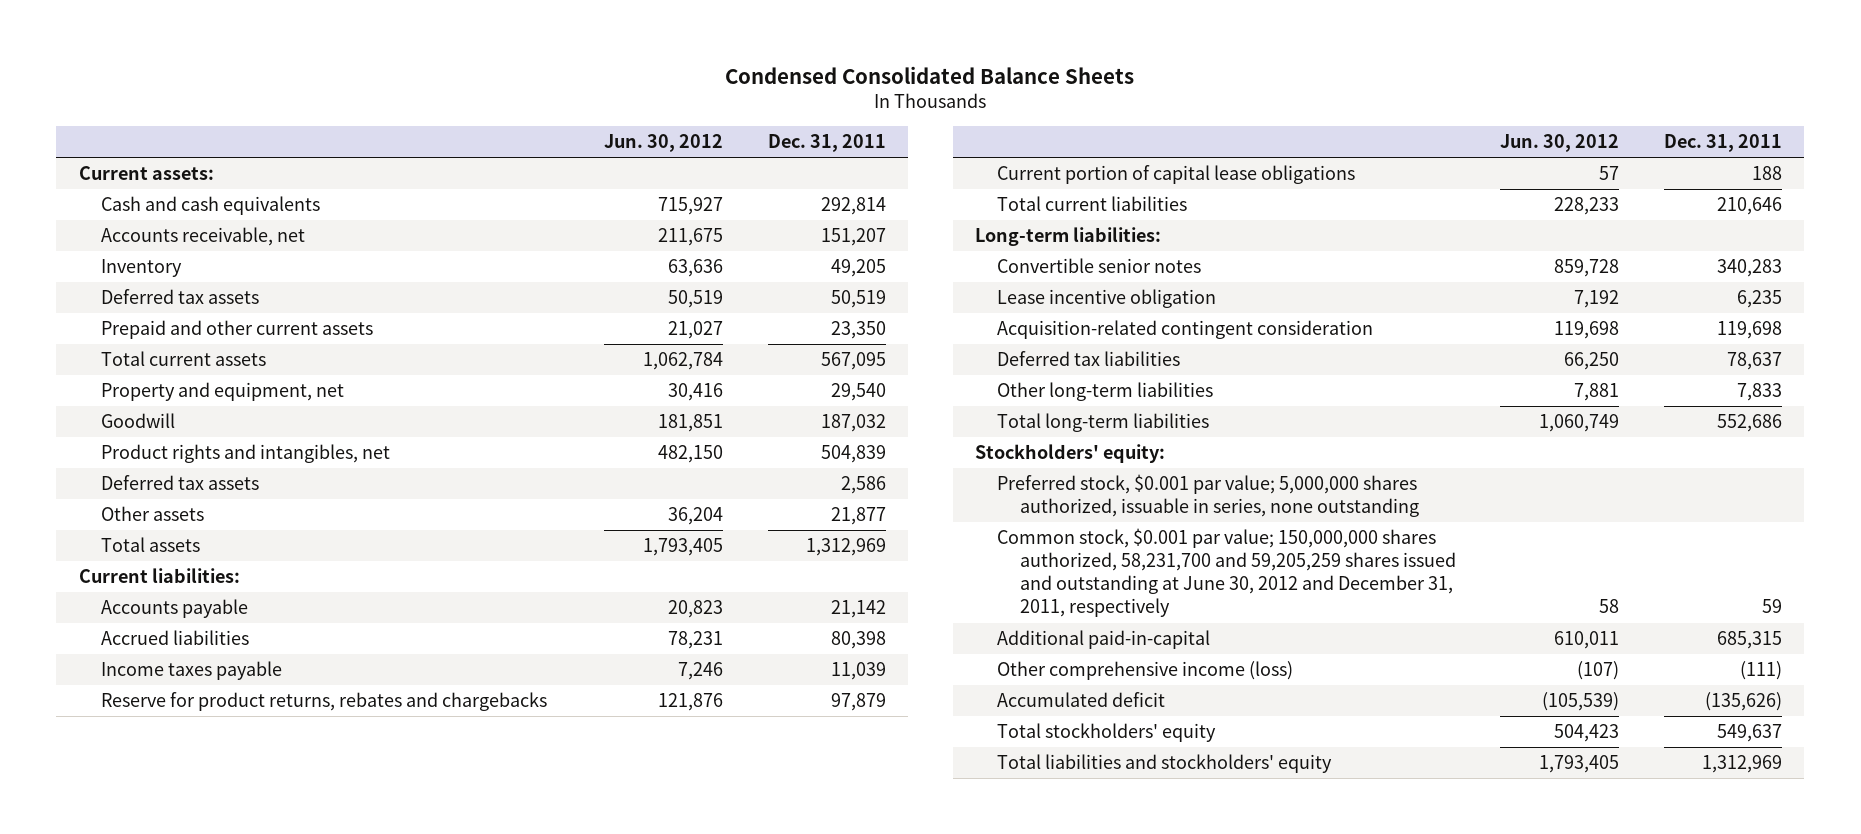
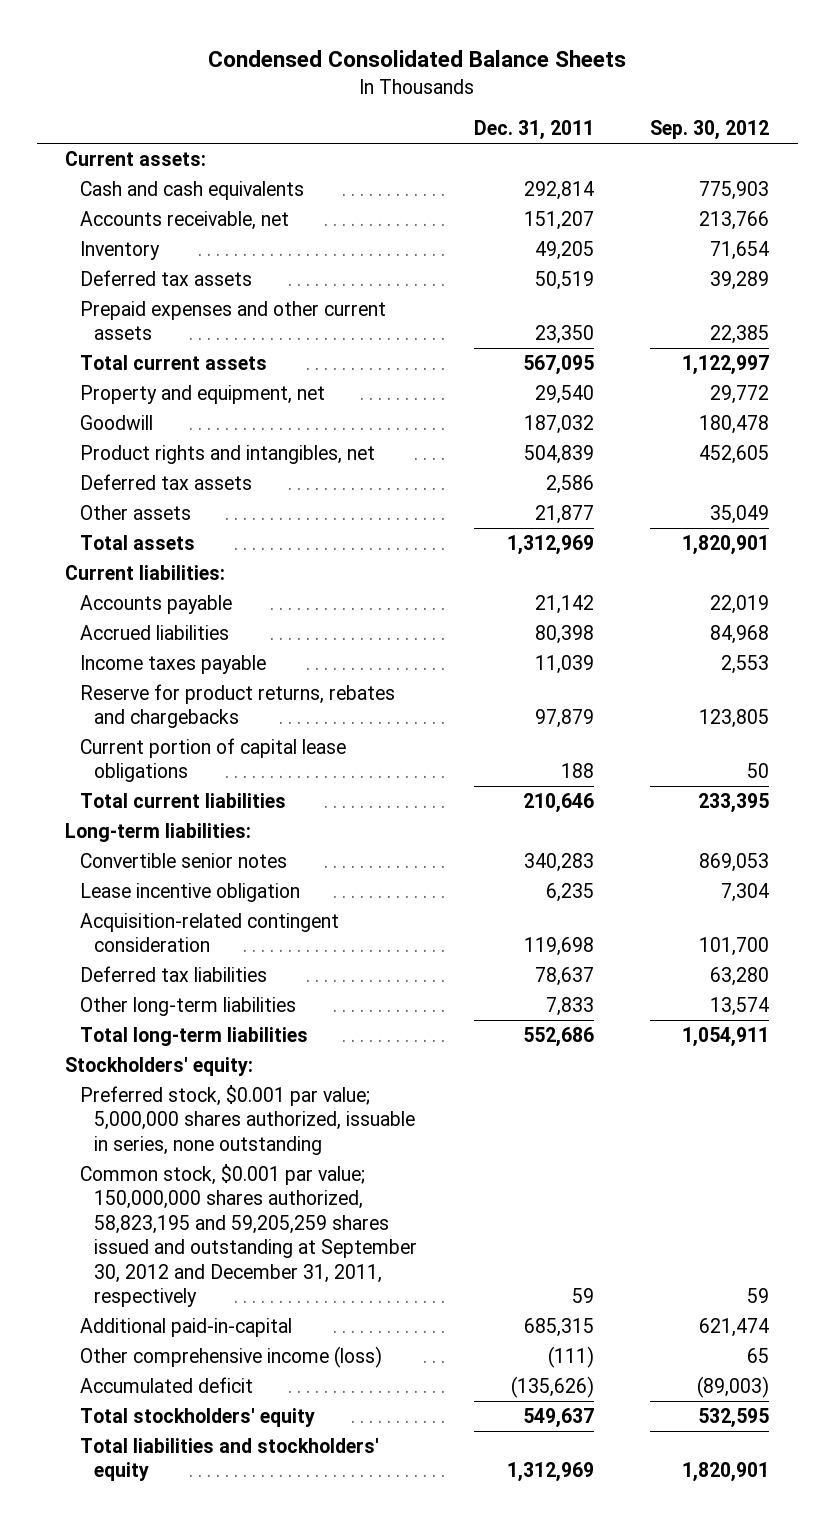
[604,134,724,153] Jun. 30, 2012 -> none
none -> [650,120,770,141] Sep. 30, 2012
[101,320,374,340] Prepaid and other current assets -> [79,300,386,341] Prepaid expenses and other current assets
[997,528,1456,618] Common stock, $0.001 par value; 150,000,000 shares authorized, 58,231,700 and 59,205,259 shares issued and outstanding at June 30, 2012 and December 31, 2011, respectively -> [79,1163,418,1308] Common stock, $0.001 par value; 150,000,000 shares authorized, 58,823,195 and 59,205,259 shares issued and outstanding at September 30, 2012 and December 31, 2011, respectively

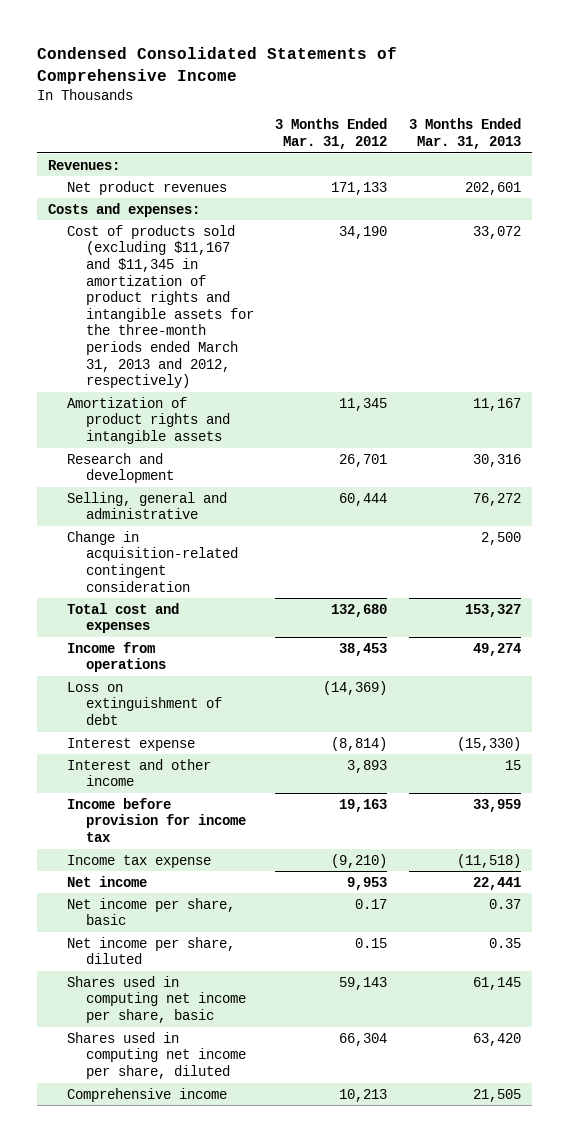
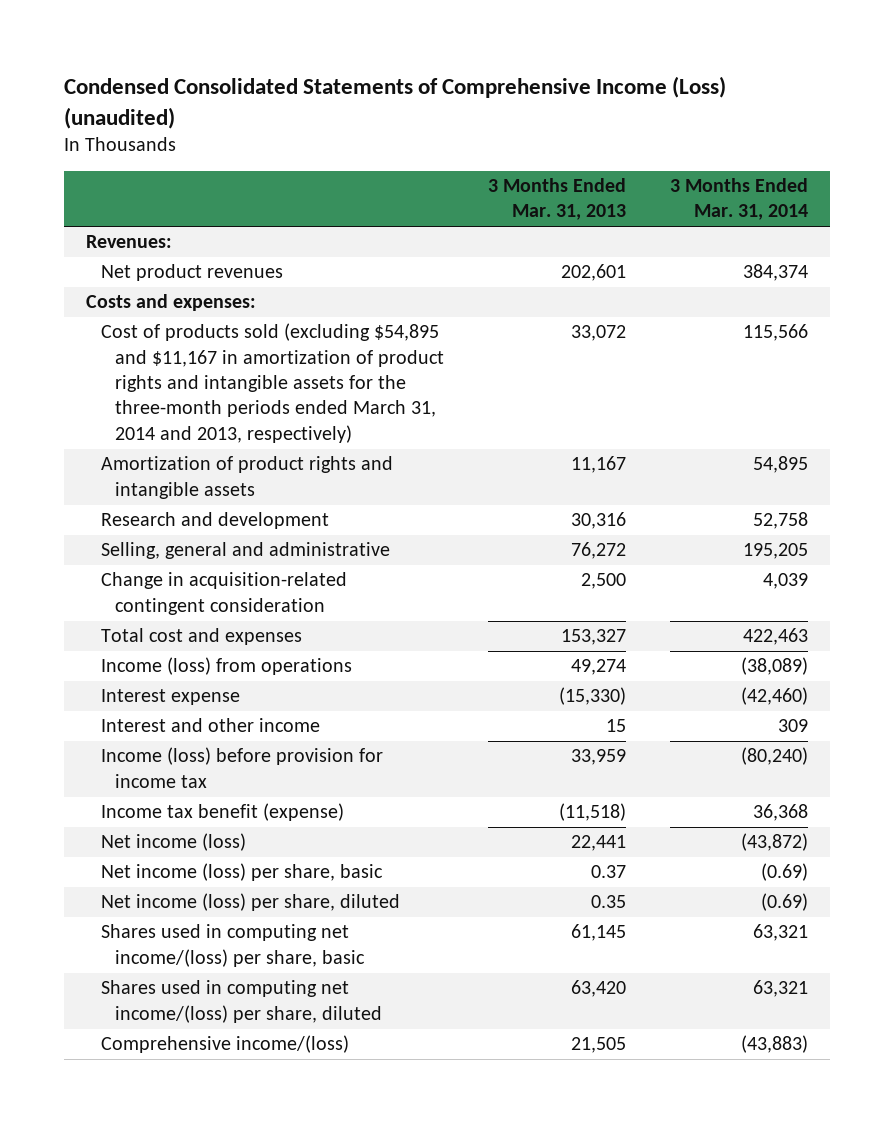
[36,46,397,84] Condensed Consolidated Statements of Comprehensive Income -> [64,76,727,129] Condensed Consolidated Statements of Comprehensive Income (Loss) (unaudited)
[275,118,388,150] 3 Months Ended Mar. 31, 2012 -> none
none -> [670,178,809,221] 3 Months Ended Mar. 31, 2014
[66,224,254,389] Cost of products sold (excluding $11,167 and $11,345 in amortization of product rights and intangible assets for the three-month periods ended March 31, 2013 and 2012, respectively) -> [100,323,445,443] Cost of products sold (excluding $54,895 and $11,167 in amortization of product rights and intangible assets for the three-month periods ended March 31, 2014 and 2013, respectively)
[66,681,222,726] Loss on extinguishment of debt -> none
[66,641,166,673] Income from operations -> [100,657,352,676] Income (loss) from operations
[66,797,246,843] Income before provision for income tax -> [100,747,383,788] Income (loss) before provision for income tax
[66,854,211,868] Income tax expense -> [100,803,344,822] Income tax benefit (expense)
[66,875,147,887] Net income -> [100,833,246,852] Net income (loss)
[66,897,235,926] Net income per share, basic -> [100,863,383,882] Net income (loss) per share, basic
[66,936,235,965] Net income per share, diluted -> [100,893,400,912] Net income (loss) per share, diluted
[66,975,246,1024] Shares used in computing net income per share, basic -> [100,924,366,967] Shares used in computing net income/(loss) per share, basic
[66,1031,246,1080] Shares used in computing net income per share, diluted -> [100,980,383,1023] Shares used in computing net income/(loss) per share, diluted
[66,1087,227,1102] Comprehensive income -> [100,1035,349,1054] Comprehensive income/(loss)

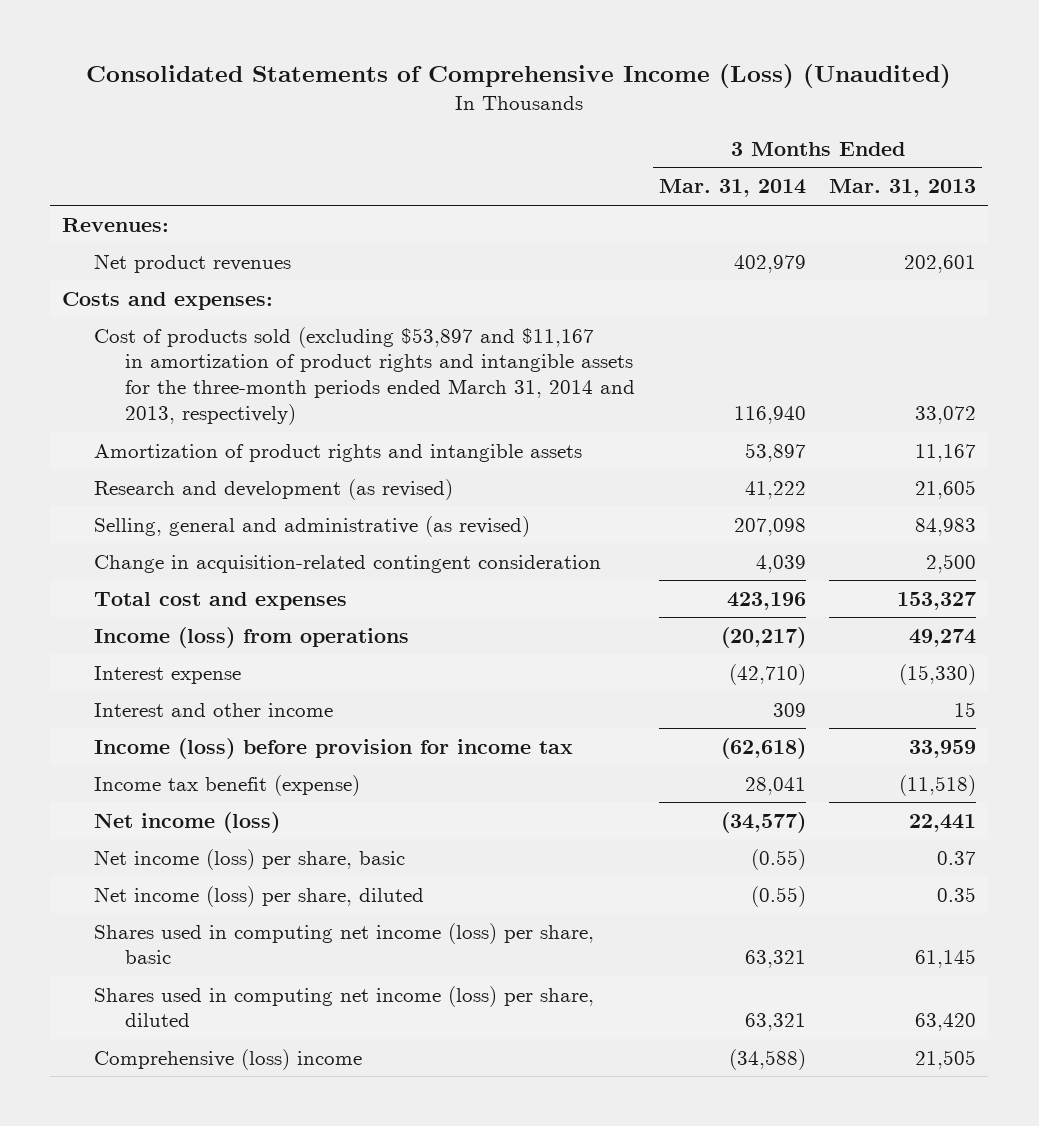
[64,76,727,129] Condensed Consolidated Statements of Comprehensive Income (Loss) (unaudited) -> [86,64,952,89] Consolidated Statements of Comprehensive Income (Loss) (Unaudited)
[743,264,809,282] 384,374 -> [733,254,806,273] 402,979
[100,323,445,443] Cost of products sold (excluding $54,895 and $11,167 in amortization of product rights and intangible assets for the three-month periods ended March 31, 2014 and 2013, respectively) -> [93,326,635,426] Cost of products sold (excluding $53,897 and $11,167 in amortization of product rights and intangible assets for the three-month periods ended March 31, 2014 and 2013, respectively)
[743,324,809,342] 115,566 -> [733,406,806,425] 116,940
[753,456,809,474] 54,895 -> [744,442,806,462] 53,897
[100,512,329,530] Research and development -> [93,478,453,500] Research and development (as revised)
[571,512,627,530] 30,316 -> [915,479,977,499] 21,605
[753,512,809,530] 52,758 -> [744,480,806,499] 41,222
[100,542,390,560] Selling, general and administrative -> [93,515,530,537] Selling, general and administrative (as revised)
[571,542,627,560] 76,272 -> [915,517,977,536] 84,983
[743,543,809,560] 195,205 -> [733,517,806,536] 207,098
[743,628,809,646] 422,463 -> [726,591,806,610] 423,196
[741,657,809,676] (38,089) -> [720,626,806,648] (20,217)
[741,687,809,706] (42,460) -> [728,663,806,685] (42,710)
[741,747,809,766] (80,240) -> [720,737,806,759] (62,618)
[753,804,809,822] 36,368 -> [744,776,806,795] 28,041
[741,833,809,852] (43,872) -> [720,811,806,833] (34,577)
[761,863,809,882] (0.69) -> [750,848,806,870] (0.55)
[761,893,809,912] (0.69) -> [750,885,806,907] (0.55)
[100,924,366,967] Shares used in computing net income/(loss) per share, basic -> [93,922,594,965] Shares used in computing net income (loss) per share, basic
[100,980,383,1023] Shares used in computing net income/(loss) per share, diluted -> [93,985,594,1028] Shares used in computing net income (loss) per share, diluted
[100,1035,349,1054] Comprehensive income/(loss) -> [93,1048,362,1070] Comprehensive (loss) income
[741,1035,809,1054] (43,883) -> [728,1048,806,1070] (34,588)

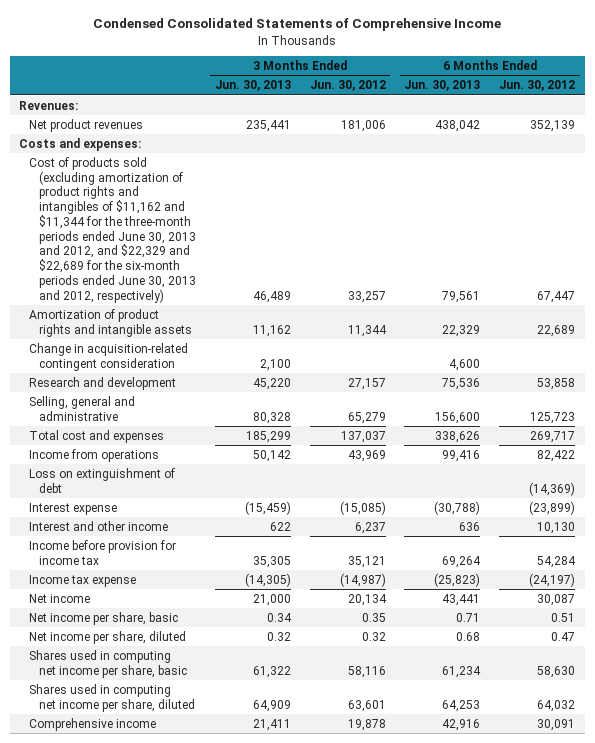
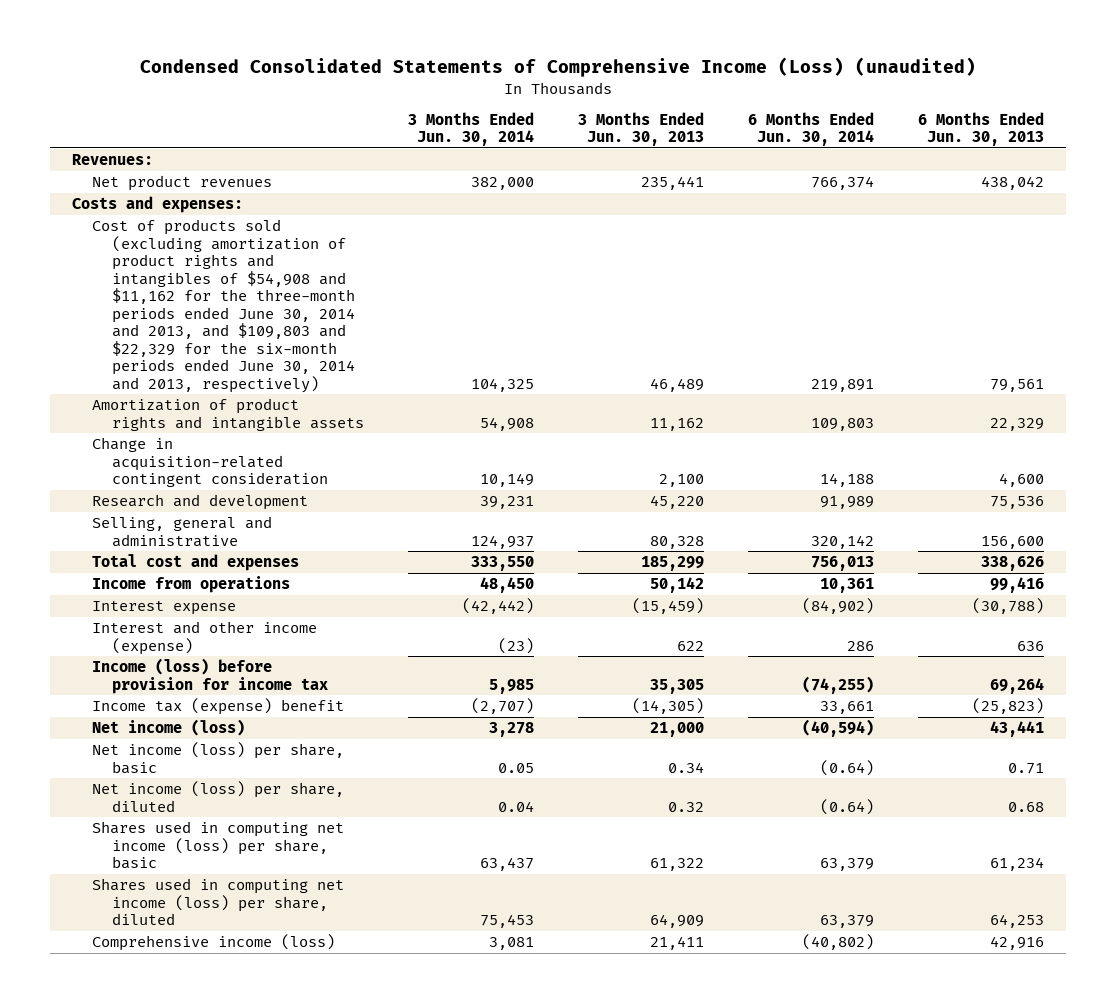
[93,18,502,32] Condensed Consolidated Statements of Comprehensive Income -> [140,57,977,78] Condensed Consolidated Statements of Comprehensive Income (Loss) (unaudited)
[309,80,386,92] Jun. 30, 2012 -> none
[499,80,576,92] Jun. 30, 2012 -> none
none -> [407,111,534,147] 3 Months Ended Jun. 30, 2014
none -> [747,111,874,147] 6 Months Ended Jun. 30, 2014
[29,156,196,303] Cost of products sold (excluding amortization of product rights and intangibles of $11,162 and $11,344 for the three-month periods ended June 30, 2013 and 2012, and $22,329 and $22,689 for the six-month periods ended June 30, 2013 and 2012, respectively) -> [92,219,355,393] Cost of products sold (excluding amortization of product rights and intangibles of $54,908 and $11,162 for the three-month periods ended June 30, 2014 and 2013, and $109,803 and $22,329 for the six-month periods ended June 30, 2014 and 2013, respectively)
[29,467,176,493] Loss on extinguishment of debt -> none
[29,520,169,531] Interest and other income -> [92,621,318,655] Interest and other income (expense)
[29,539,177,565] Income before provision for income tax -> [92,658,328,694] Income (loss) before provision for income tax
[29,574,137,587] Income tax expense -> [92,698,345,716] Income tax (expense) benefit
[29,593,91,603] Net income -> [92,719,246,737] Net income (loss)
[29,611,179,625] Net income per share, basic -> [92,742,345,774] Net income (loss) per share, basic
[29,630,187,644] Net income per share, diluted -> [92,781,345,812] Net income (loss) per share, diluted
[29,649,187,678] Shares used in computing net income per share, basic -> [92,821,345,870] Shares used in computing net income (loss) per share, basic
[29,683,195,712] Shares used in computing net income per share, diluted -> [92,878,345,926] Shares used in computing net income (loss) per share, diluted
[29,717,157,731] Comprehensive income -> [92,934,336,952] Comprehensive income (loss)

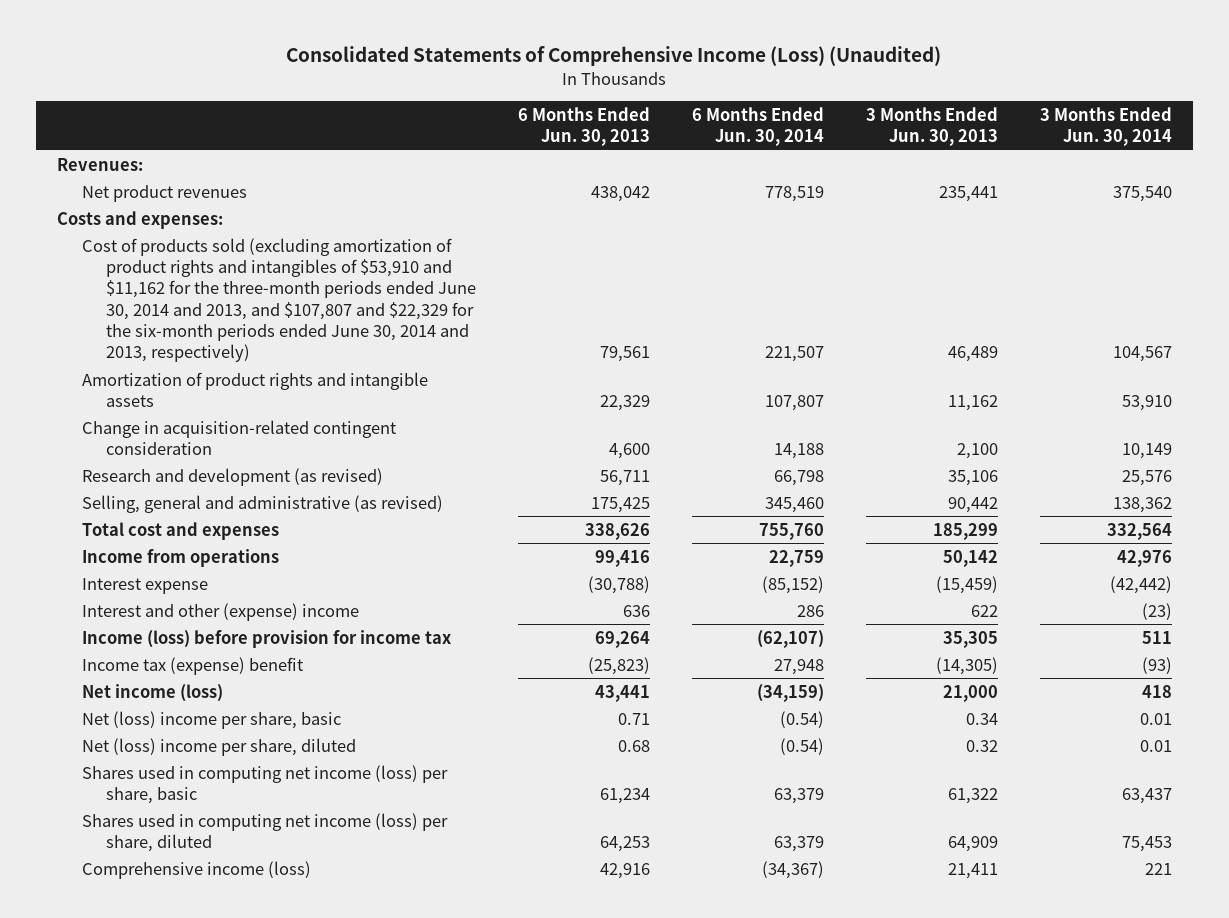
[140,57,977,78] Condensed Consolidated Statements of Comprehensive Income (Loss) (unaudited) -> [286,46,942,67] Consolidated Statements of Comprehensive Income (Loss) (Unaudited)
[470,177,534,191] 382,000 -> [1112,185,1172,202] 375,540
[810,176,874,191] 766,374 -> [765,185,825,202] 778,519
[92,219,355,393] Cost of products sold (excluding amortization of product rights and intangibles of $54,908 and $11,162 for the three-month periods ended June 30, 2014 and 2013, and $109,803 and $22,329 for the six-month periods ended June 30, 2014 and 2013, respectively) -> [81,237,477,363] Cost of products sold (excluding amortization of product rights and intangibles of $53,910 and $11,162 for the three-month periods ended June 30, 2014 and 2013, and $107,807 and $22,329 for the six-month periods ended June 30, 2014 and 2013, respectively)
[470,377,534,392] 104,325 -> [1112,346,1172,363] 104,567
[810,378,874,392] 219,891 -> [765,346,825,363] 221,507
[479,416,534,431] 54,908 -> [1121,394,1172,411] 53,910
[810,417,874,431] 109,803 -> [765,394,825,411] 107,807
[92,494,309,511] Research and development -> [81,467,383,486] Research and development (as revised)
[479,496,534,510] 39,231 -> [1121,469,1172,486] 25,576
[649,495,704,510] 45,220 -> [947,469,998,486] 35,106
[819,496,874,510] 91,989 -> [774,469,825,486] 66,798
[989,496,1044,510] 75,536 -> [600,469,651,486] 56,711
[92,516,273,547] Selling, general and administrative -> [81,494,443,513] Selling, general and administrative (as revised)
[470,534,534,549] 124,937 -> [1112,496,1172,513] 138,362
[649,535,704,549] 80,328 -> [947,496,998,513] 90,442
[810,534,874,549] 320,142 -> [765,496,825,513] 345,460
[980,535,1044,549] 156,600 -> [591,496,651,513] 175,425
[470,556,534,572] 333,550 -> [1106,522,1172,540] 332,564
[810,556,874,572] 756,013 -> [759,522,825,540] 755,760
[479,577,534,594] 48,450 -> [1116,549,1172,567] 42,976
[819,578,874,594] 10,361 -> [769,549,825,567] 22,759
[801,598,874,615] (84,902) -> [762,575,825,594] (85,152)
[92,621,318,655] Interest and other income (expense) -> [81,602,359,621] Interest and other (expense) income
[488,678,534,694] 5,985 -> [1141,630,1172,644] 511
[801,675,874,694] (74,255) -> [757,629,825,648] (62,107)
[470,698,534,715] (2,707) -> [1141,656,1172,674] (93)
[819,701,874,715] 33,661 -> [774,658,825,675] 27,948
[488,722,534,738] 3,278 -> [1141,684,1172,698] 418
[801,719,874,738] (40,594) -> [757,683,825,702] (34,159)
[92,742,345,774] Net income (loss) per share, basic -> [81,710,341,729] Net (loss) income per share, basic
[497,762,534,773] 0.05 -> [1139,712,1172,725] 0.01
[819,759,874,776] (0.64) -> [780,710,825,728] (0.54)
[92,781,345,812] Net income (loss) per share, diluted -> [81,737,356,756] Net (loss) income per share, diluted
[497,800,534,812] 0.04 -> [1139,739,1172,752] 0.01
[819,798,874,815] (0.64) -> [780,737,825,755] (0.54)
[488,937,534,951] 3,081 -> [1144,862,1172,875] 221
[801,934,874,951] (40,802) -> [762,860,825,879] (34,367)

